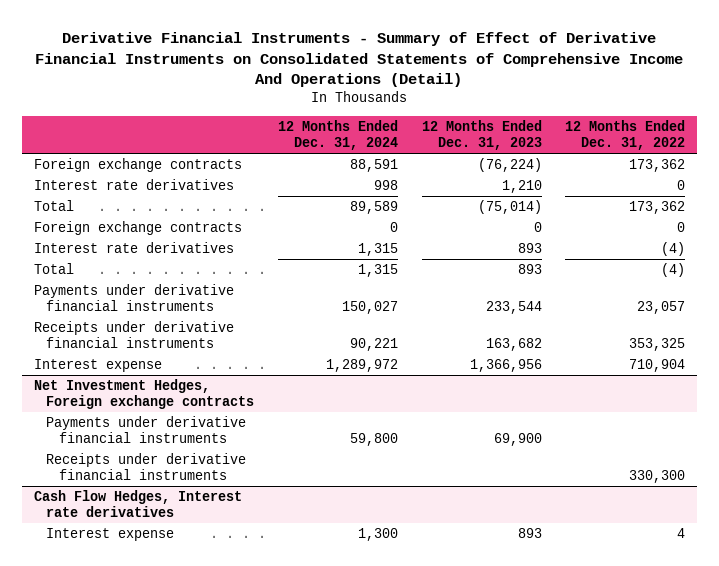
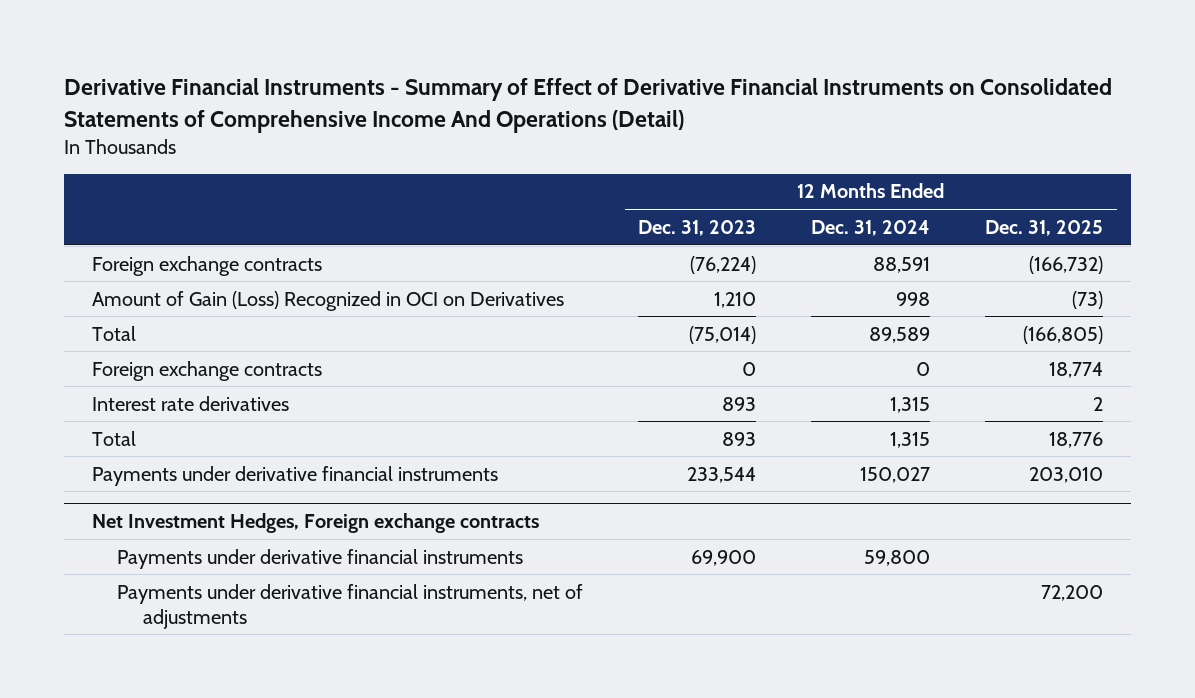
[565,119,686,151] 12 Months Ended Dec. 31, 2022 -> none
none -> [985,219,1104,236] Dec. 31, 2025
[33,178,234,190] Interest rate derivatives -> [91,290,564,311] Amount of Gain (Loss) Recognized in OCI on Derivatives
[33,320,234,349] Receipts under derivative financial instruments -> none
[33,358,162,372] Interest expense -> none
[46,452,247,481] Receipts under derivative financial instruments -> none
[33,489,242,518] Cash Flow Hedges, Interest rate derivatives -> none
[46,527,175,541] Interest expense -> none
none -> [117,583,584,629] Payments under derivative financial instruments, net of adjustments

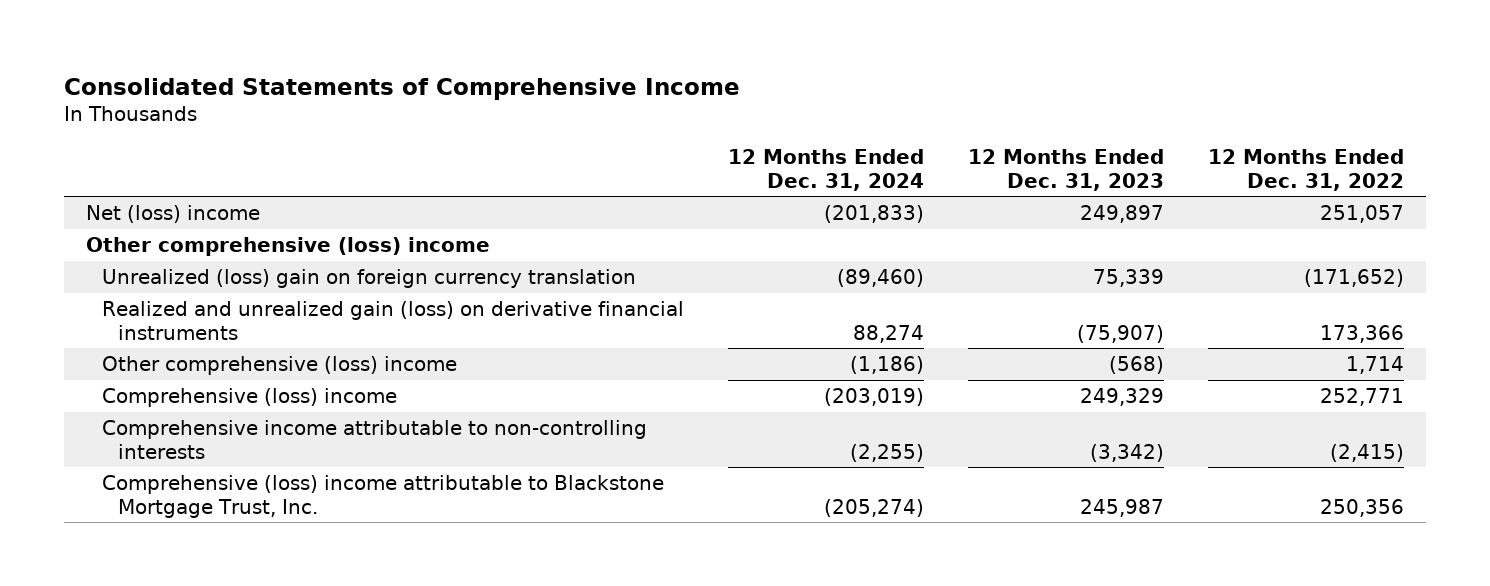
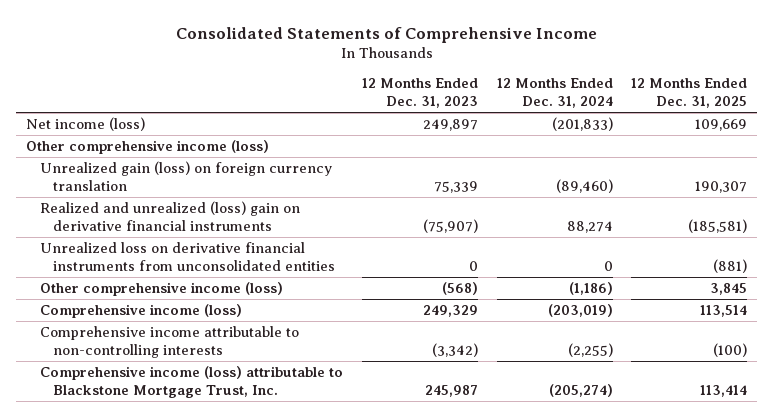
[1207,149,1404,191] 12 Months Ended Dec. 31, 2022 -> none
none -> [631,78,748,108] 12 Months Ended Dec. 31, 2025
[86,205,261,224] Net (loss) income -> [25,117,145,132] Net income (loss)
[86,237,491,257] Other comprehensive (loss) income -> [25,140,269,155] Other comprehensive income (loss)
[101,269,636,289] Unrealized (loss) gain on foreign currency translation -> [39,161,332,191] Unrealized gain (loss) on foreign currency translation
[101,301,684,340] Realized and unrealized gain (loss) on derivative financial instruments -> [39,201,300,231] Realized and unrealized (loss) gain on derivative financial instruments
none -> [39,242,336,271] Unrealized loss on derivative financial instruments from unconsolidated entities
[101,356,457,376] Other comprehensive (loss) income -> [39,282,283,297] Other comprehensive income (loss)
[101,388,397,408] Comprehensive (loss) income -> [39,304,242,319] Comprehensive income (loss)
[101,475,664,518] Comprehensive (loss) income attributable to Blackstone Mortgage Trust, Inc. -> [39,366,343,398] Comprehensive income (loss) attributable to Blackstone Mortgage Trust, Inc.

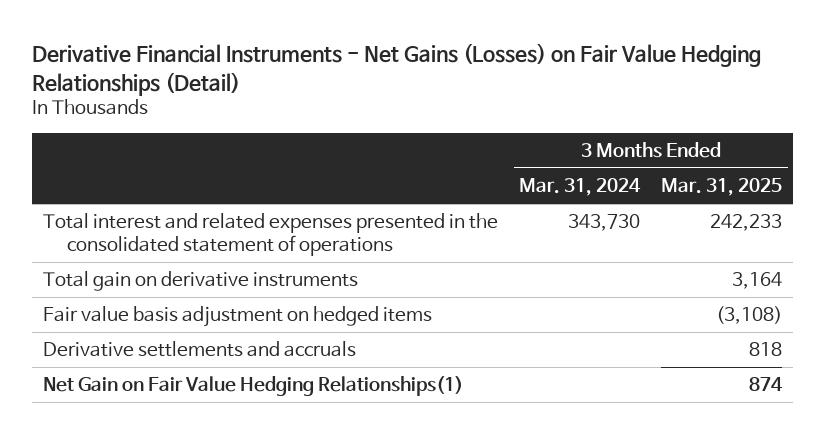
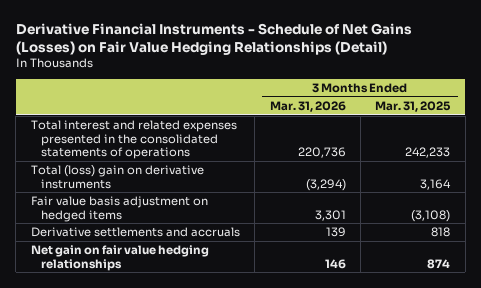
[32,43,762,96] Derivative Financial Instruments - Net Gains (Losses) on Fair Value Hedging Relationships (Detail) -> [15,22,412,55] Derivative Financial Instruments - Schedule of Net Gains (Losses) on Fair Value Hedging Relationships (Detail)
[519,178,642,197] Mar. 31, 2024 -> none
none -> [269,101,346,113] Mar. 31, 2026
[43,213,499,256] Total interest and related expenses presented in the consolidated statement of operations -> [30,120,237,160] Total interest and related expenses presented in the consolidated statements of operations
[43,271,359,292] Total gain on derivative instruments -> [30,165,204,189] Total (loss) gain on derivative instruments
[43,376,464,397] Net Gain on Fair Value Hedging Relationships(1) -> [30,245,209,271] Net gain on fair value hedging relationships

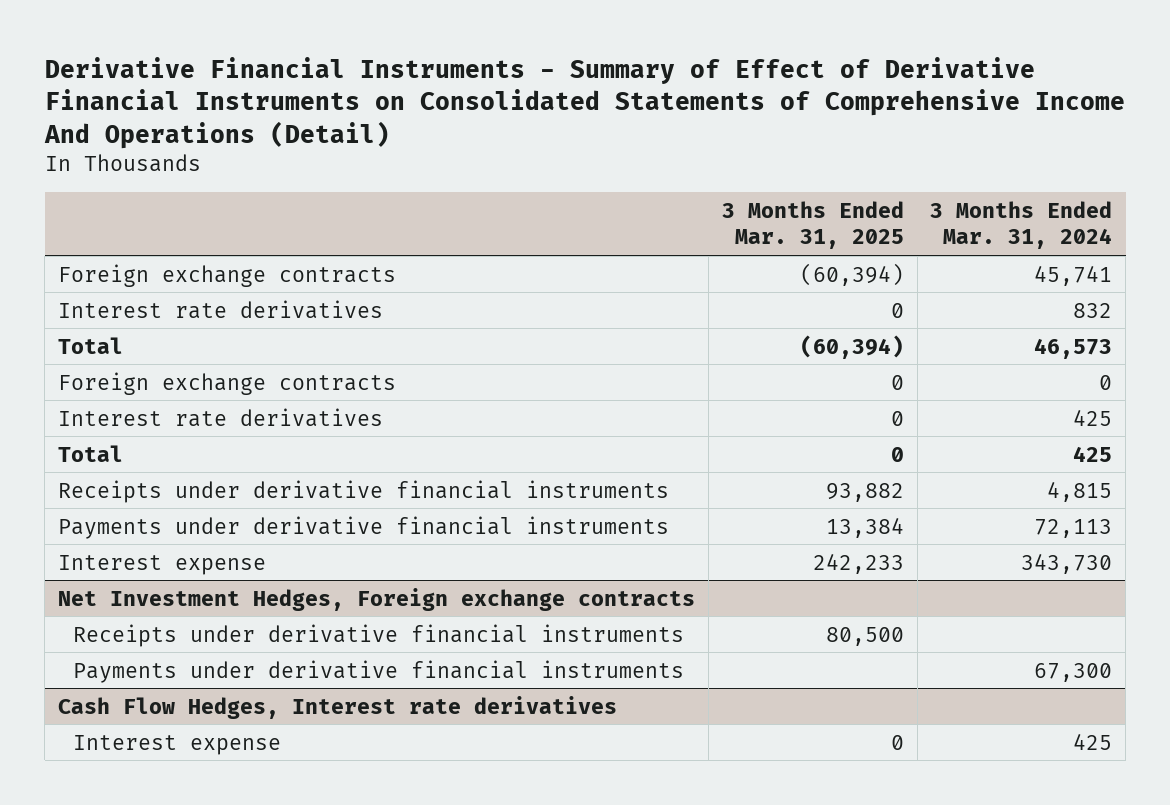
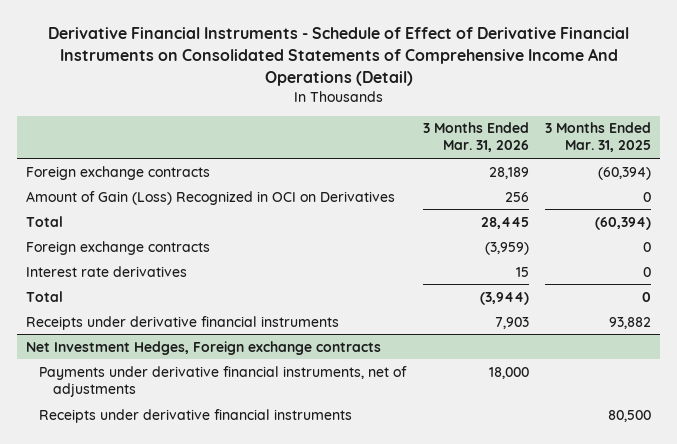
[43,56,1125,149] Derivative Financial Instruments - Summary of Effect of Derivative Financial Instruments on Consolidated Statements of Comprehensive Income And Operations (Detail) -> [47,27,629,86] Derivative Financial Instruments - Schedule of Effect of Derivative Financial Instruments on Consolidated Statements of Comprehensive Income And Operations (Detail)
[930,200,1113,250] 3 Months Ended Mar. 31, 2024 -> none
none -> [422,122,529,153] 3 Months Ended Mar. 31, 2026
[58,299,384,319] Interest rate derivatives -> [25,190,395,205] Amount of Gain (Loss) Recognized in OCI on Derivatives
[58,515,670,539] Payments under derivative financial instruments -> none
[58,554,267,575] Interest expense -> none
none -> [39,365,408,397] Payments under derivative financial instruments, net of adjustments
[73,659,685,683] Payments under derivative financial instruments -> none
[58,695,618,719] Cash Flow Hedges, Interest rate derivatives -> none
[73,734,282,755] Interest expense -> none

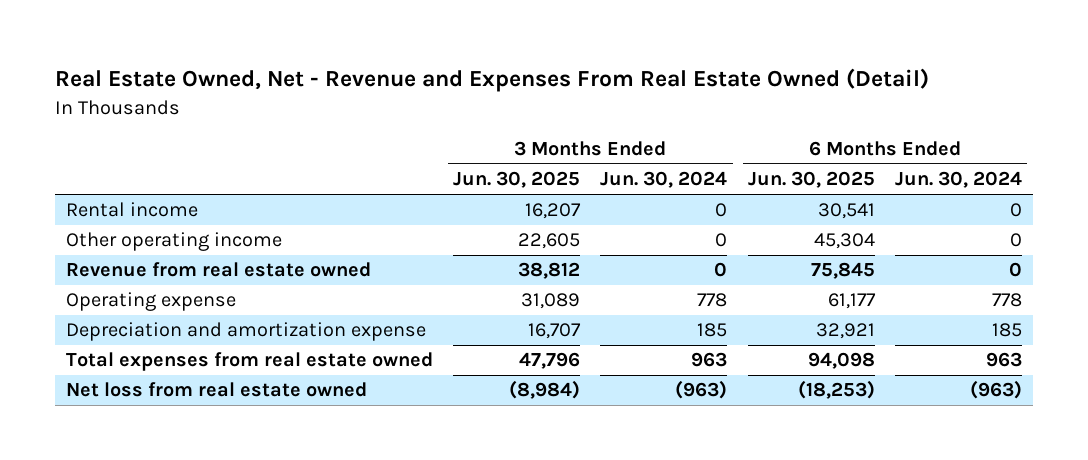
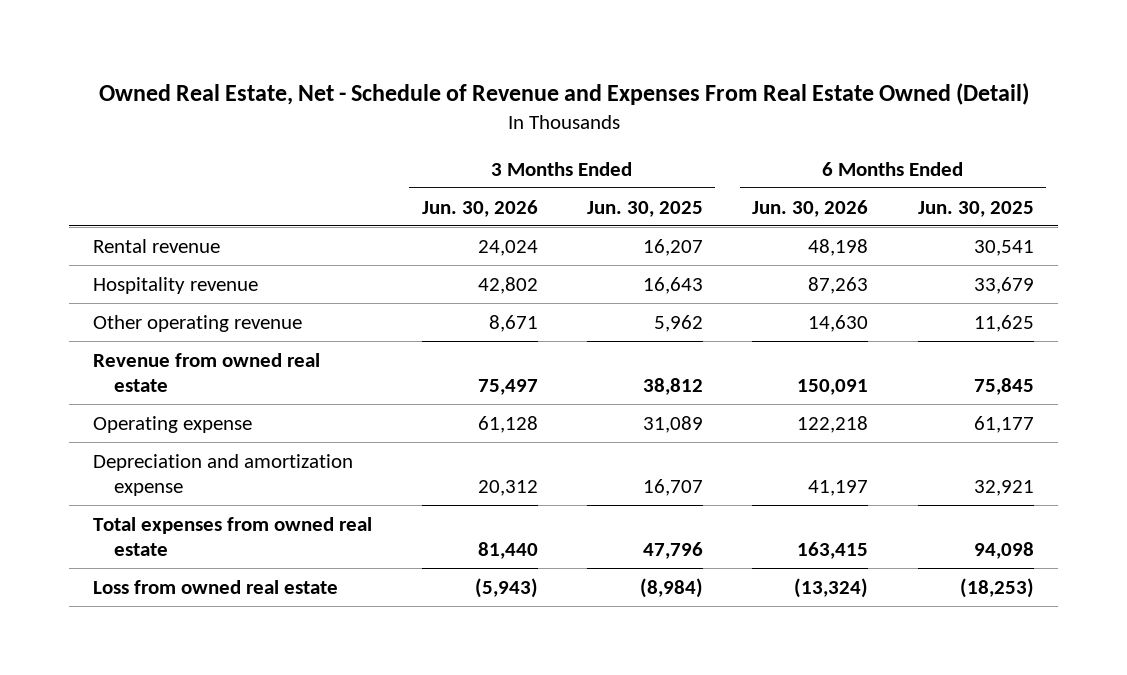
[55,68,930,93] Real Estate Owned, Net - Revenue and Expenses From Real Estate Owned (Detail) -> [98,83,1029,106] Owned Real Estate, Net - Schedule of Revenue and Expenses From Real Estate Owned (Detail)
[600,171,728,189] Jun. 30, 2024 -> none
[895,171,1023,189] Jun. 30, 2024 -> none
none -> [421,199,538,217] Jun. 30, 2026
none -> [752,199,869,217] Jun. 30, 2026
[65,202,198,218] Rental income -> [93,238,221,253] Rental revenue
none -> [93,276,259,294] Hospitality revenue
[65,232,282,252] Other operating income -> [93,314,303,332] Other operating revenue
[518,233,581,250] 22,605 -> [654,314,704,332] 5,962
[813,233,875,250] 45,304 -> [973,314,1034,332] 11,625
[65,262,371,278] Revenue from real estate owned -> [93,352,321,392] Revenue from owned real estate
[65,352,433,372] Total expenses from real estate owned -> [93,516,373,556] Total expenses from owned real estate
[65,382,367,398] Net loss from real estate owned -> [93,579,339,594] Loss from owned real estate

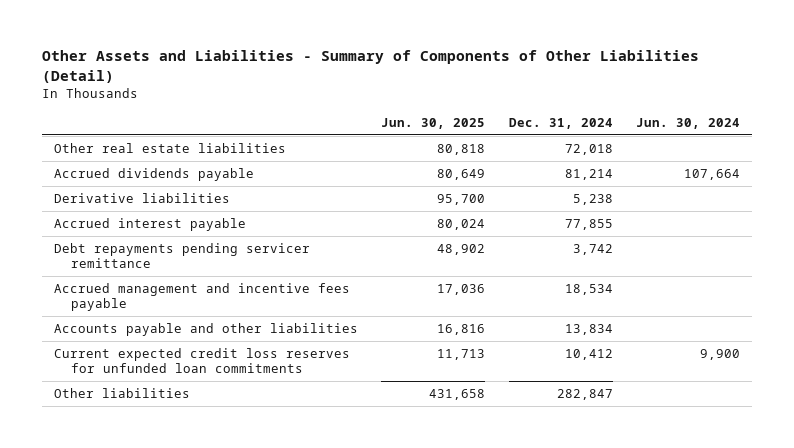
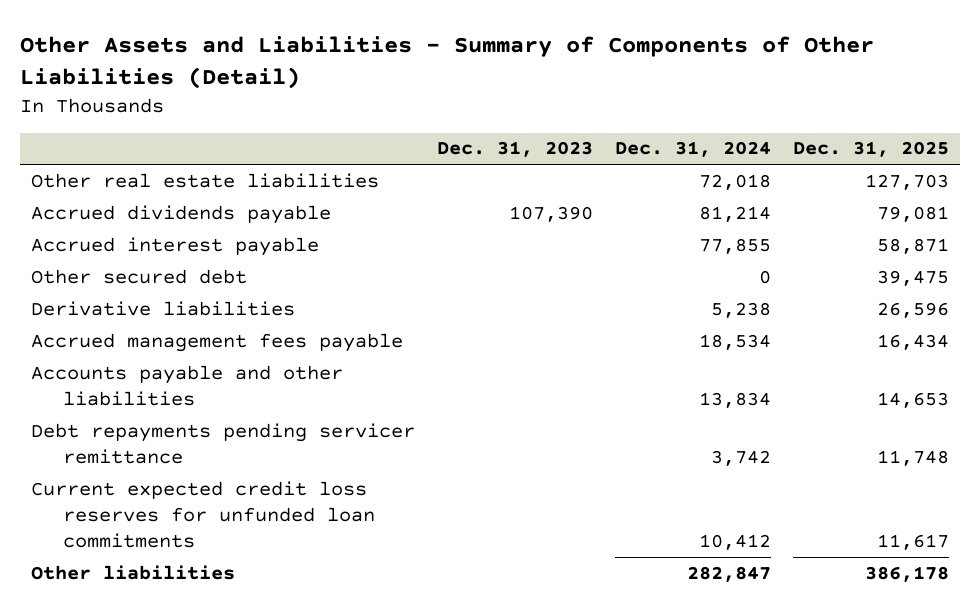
[381,117,486,129] Jun. 30, 2025 -> none
[636,117,741,129] Jun. 30, 2024 -> none
none -> [436,141,593,158] Dec. 31, 2023
none -> [792,141,949,158] Dec. 31, 2025
none -> [30,268,247,284] Other secured debt
[53,192,230,203] Derivative liabilities -> [30,300,295,316] Derivative liabilities
[53,282,350,312] Accrued management and incentive fees payable -> [30,332,403,352] Accrued management fees payable
[53,242,310,269] Debt repayments pending servicer remittance -> [30,422,415,465] Debt repayments pending servicer remittance

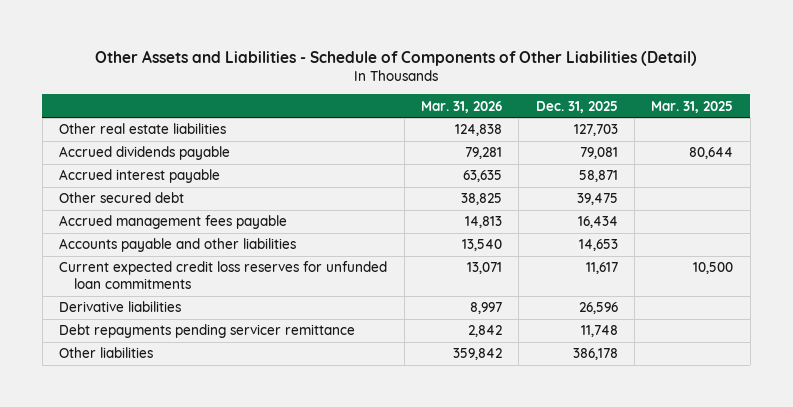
[19,35,874,90] Other Assets and Liabilities - Summary of Components of Other Liabilities (Detail) -> [95,50,698,67] Other Assets and Liabilities - Schedule of Components of Other Liabilities (Detail)
[436,141,593,158] Dec. 31, 2023 -> none
[614,141,771,158] Dec. 31, 2024 -> none
none -> [421,100,503,113] Mar. 31, 2026
none -> [651,100,734,113] Mar. 31, 2025
[30,300,295,316] Derivative liabilities -> [59,301,182,313] Derivative liabilities
[30,422,415,465] Debt repayments pending servicer remittance -> [59,324,356,339] Debt repayments pending servicer remittance

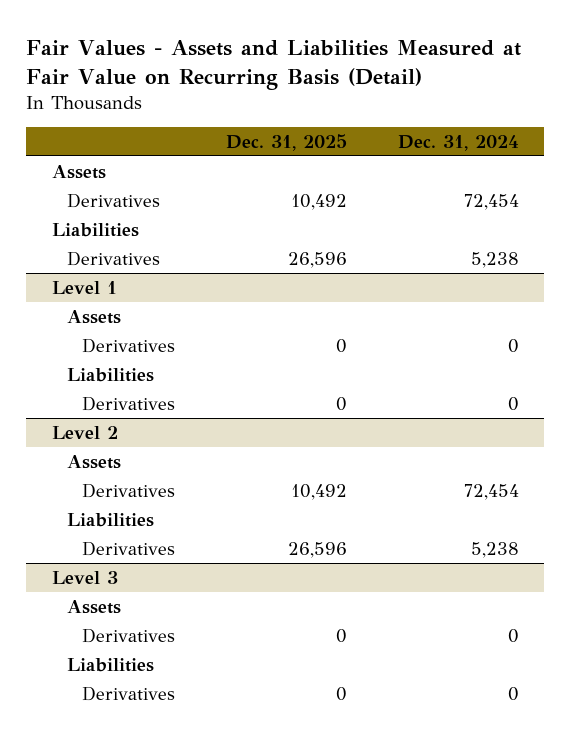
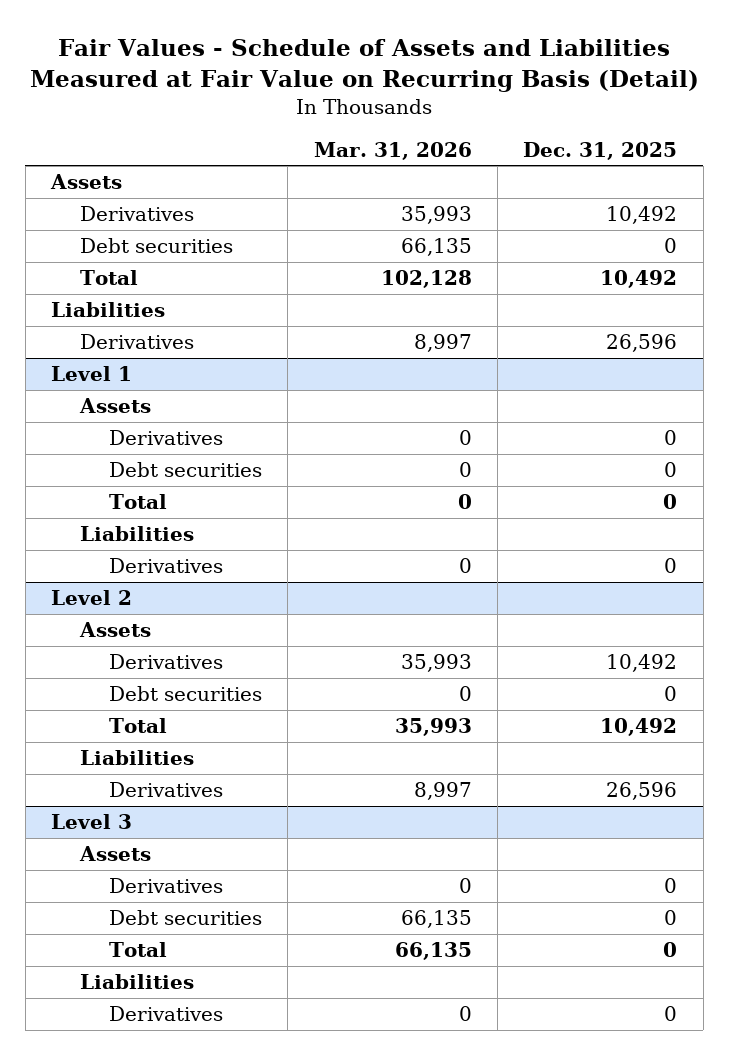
[26,40,522,90] Fair Values - Assets and Liabilities Measured at Fair Value on Recurring Basis (Detail) -> [30,39,700,92] Fair Values - Schedule of Assets and Liabilities Measured at Fair Value on Recurring Basis (Detail)
[397,135,519,152] Dec. 31, 2024 -> none
none -> [313,141,472,160] Mar. 31, 2026
none -> [80,238,234,254] Debt securities
none -> [80,270,139,286] Total
none -> [109,462,263,478] Debt securities
none -> [109,494,168,510] Total
none -> [109,686,263,702] Debt securities
none -> [109,718,168,734] Total
none -> [109,910,263,926] Debt securities
none -> [109,942,168,958] Total

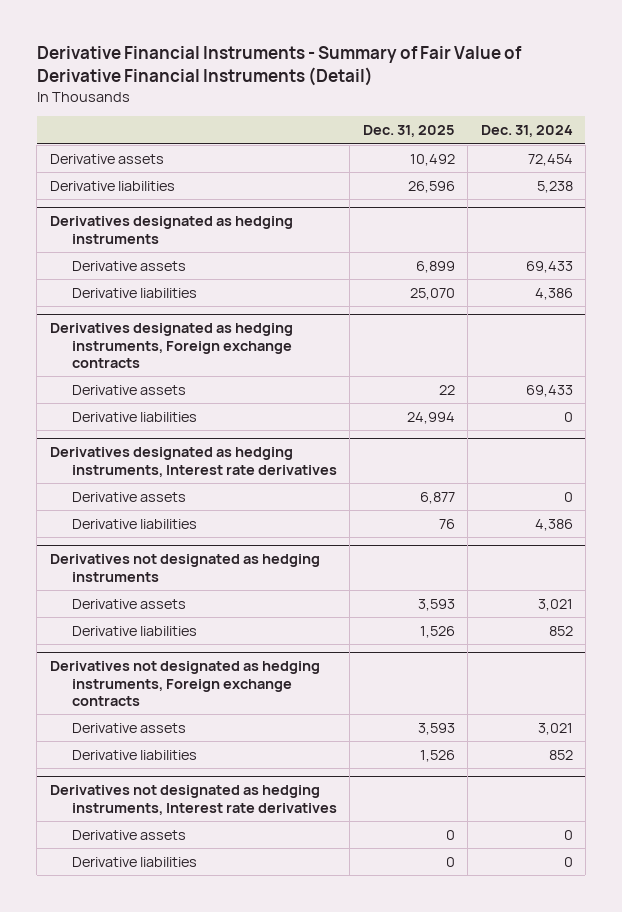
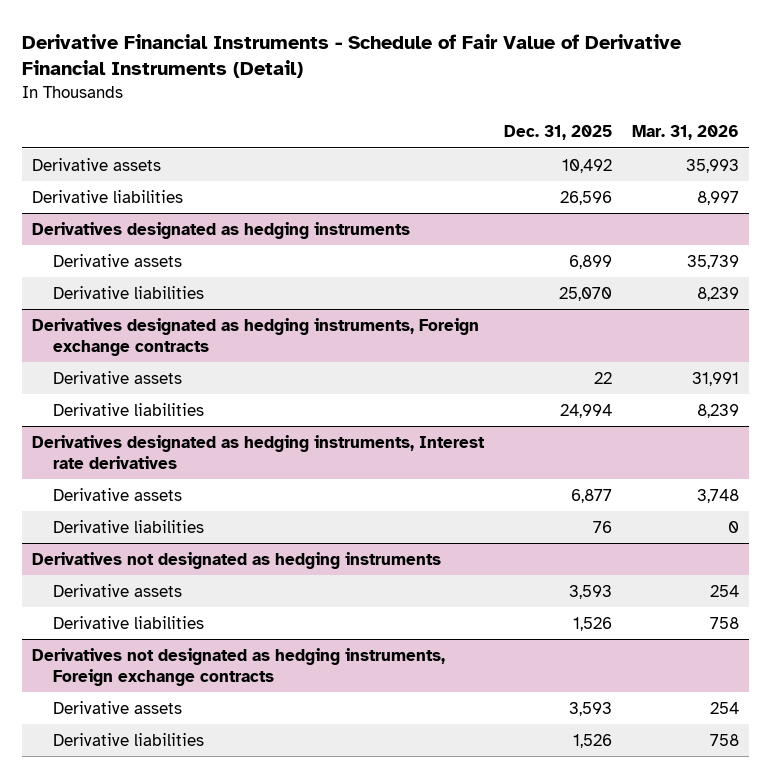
[36,46,522,87] Derivative Financial Instruments - Summary of Fair Value of Derivative Financial Instruments (Detail) -> [22,33,682,79] Derivative Financial Instruments - Schedule of Fair Value of Derivative Financial Instruments (Detail)
[480,125,573,138] Dec. 31, 2024 -> none
none -> [632,125,740,141] Mar. 31, 2026
[49,785,337,815] Derivatives not designated as hedging instruments, Interest rate derivatives -> none
[71,829,186,840] Derivative assets -> none
[71,856,197,867] Derivative liabilities -> none

